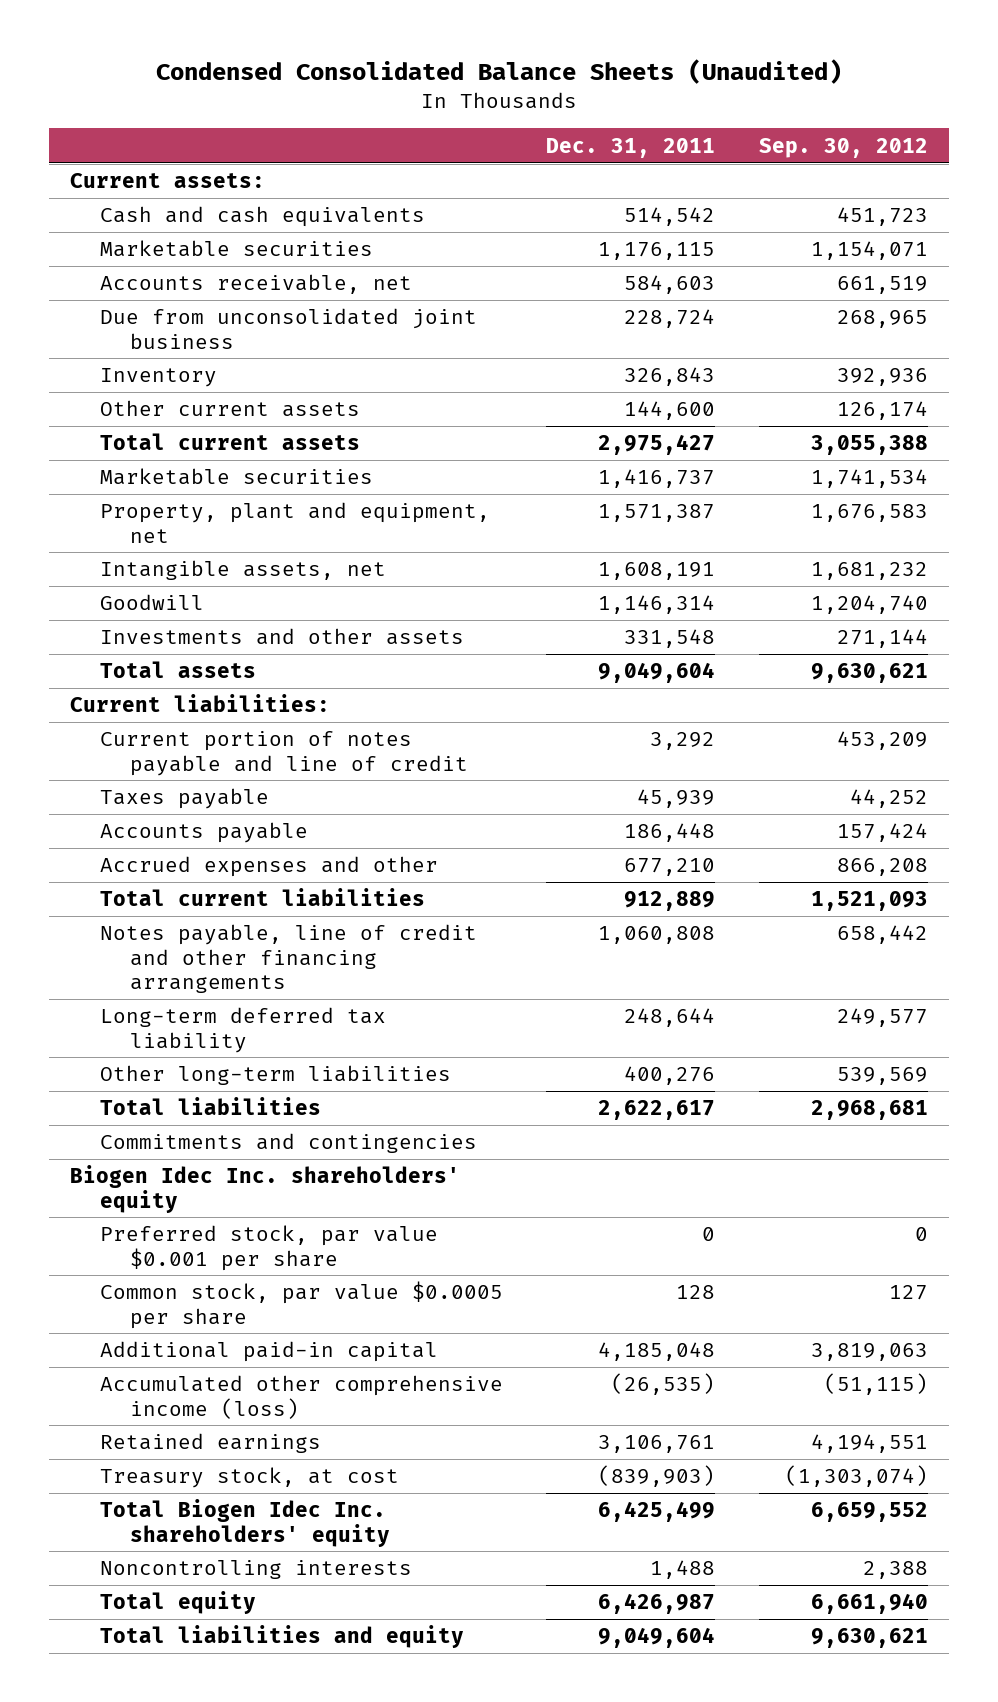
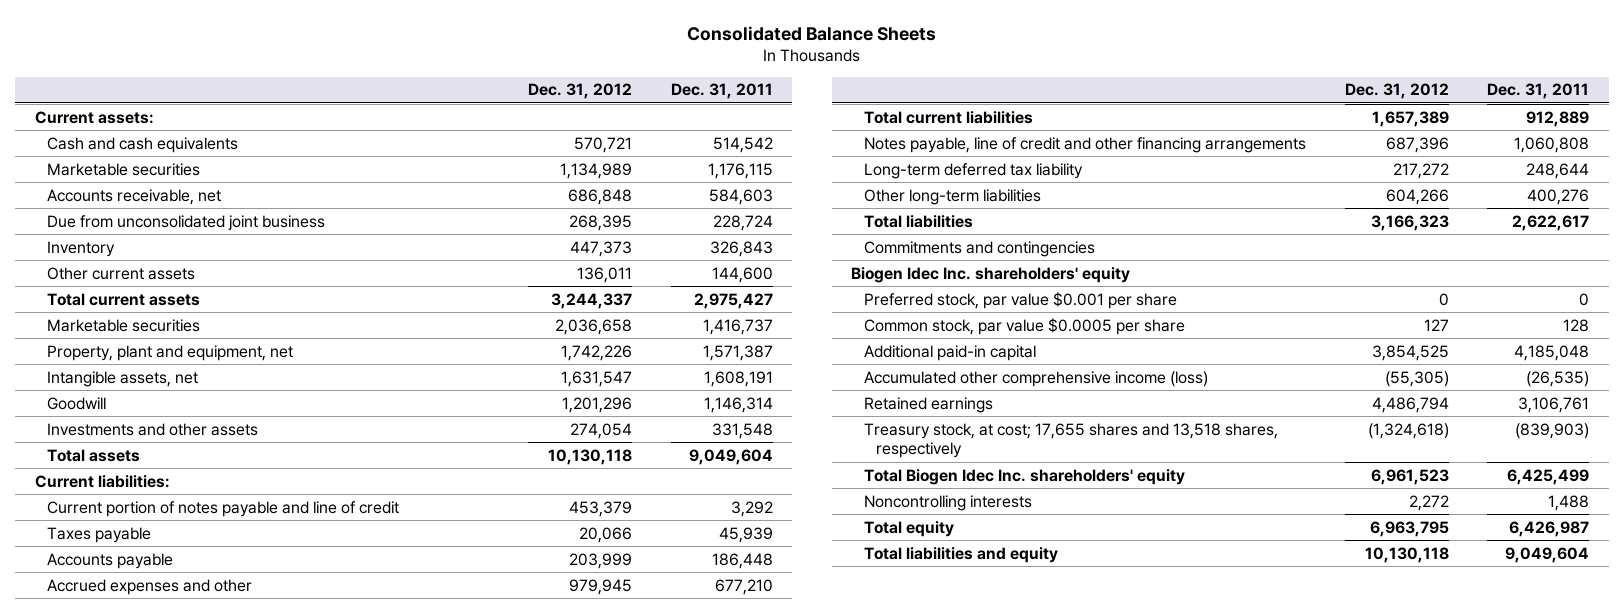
[156,59,843,85] Condensed Consolidated Balance Sheets (Unaudited) -> [686,25,936,41] Consolidated Balance Sheets
[758,137,928,158] Sep. 30, 2012 -> none
none -> [528,83,633,100] Dec. 31, 2012
[100,1467,400,1489] Treasury stock, at cost -> [863,422,1278,459] Treasury stock, at cost; 17,655 shares and 13,518 shares, respectively

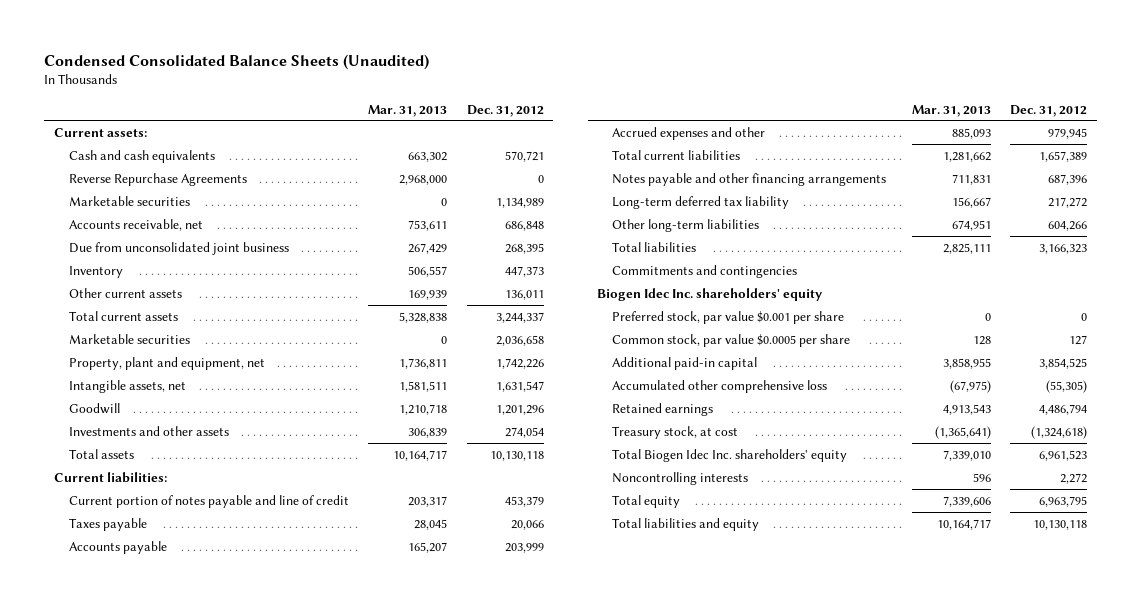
[686,25,936,41] Consolidated Balance Sheets -> [44,53,430,70] Condensed Consolidated Balance Sheets (Unaudited)
[670,83,773,100] Dec. 31, 2011 -> none
none -> [368,104,448,117] Mar. 31, 2013
none -> [68,172,247,186] Reverse Repurchase Agreements
[863,136,1306,153] Notes payable, line of credit and other financing arrangements -> [612,172,887,186] Notes payable and other financing arrangements
[863,370,1208,387] Accumulated other comprehensive income (loss) -> [612,379,828,393] Accumulated other comprehensive loss
[863,422,1278,459] Treasury stock, at cost; 17,655 shares and 13,518 shares, respectively -> [612,425,739,439] Treasury stock, at cost

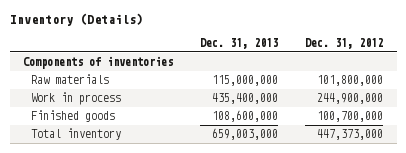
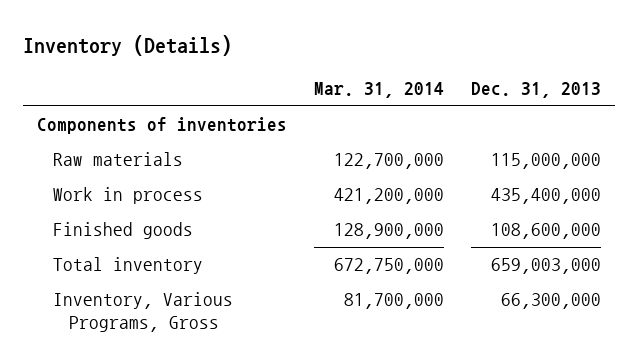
[305,37,384,49] Dec. 31, 2012 -> none
none -> [314,82,445,99] Mar. 31, 2014
none -> [52,292,233,332] Inventory, Various Programs, Gross

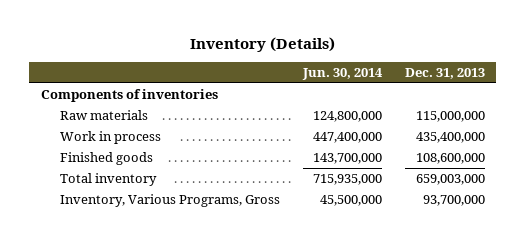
[314,82,445,99] Mar. 31, 2014 -> none
none -> [301,68,383,81] Jun. 30, 2014
[501,293,602,310] 66,300,000 -> [422,194,485,206] 93,700,000

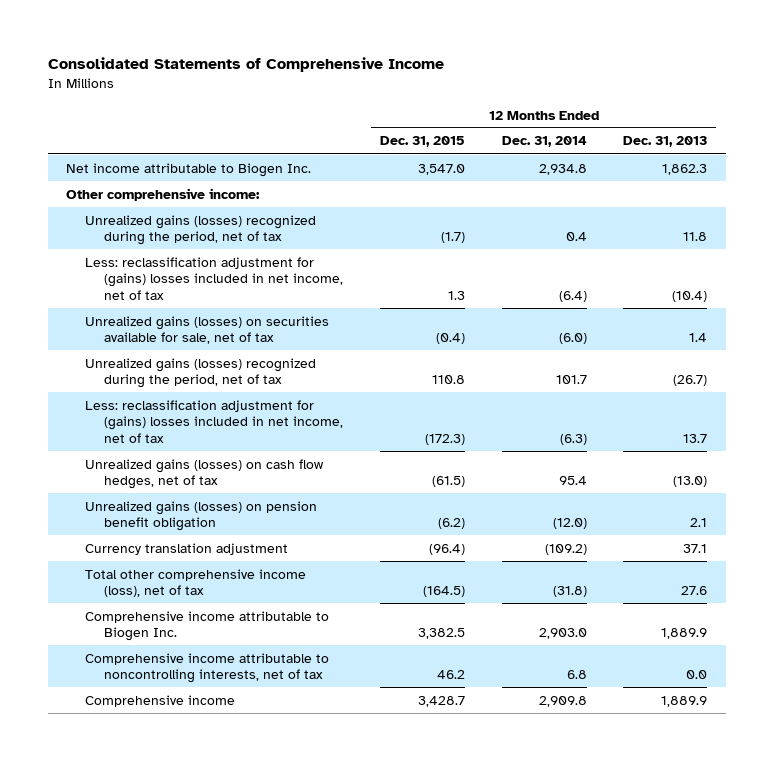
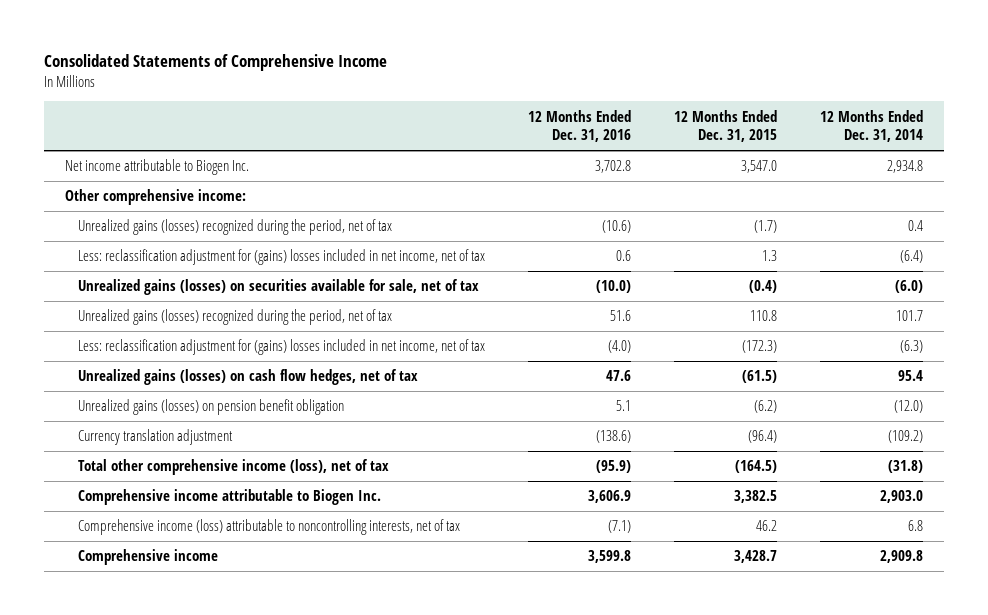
[623,136,708,148] Dec. 31, 2013 -> none
none -> [527,109,631,143] 12 Months Ended Dec. 31, 2016
[85,652,330,684] Comprehensive income attributable to noncontrolling interests, net of tax -> [77,519,460,536] Comprehensive income (loss) attributable to noncontrolling interests, net of tax

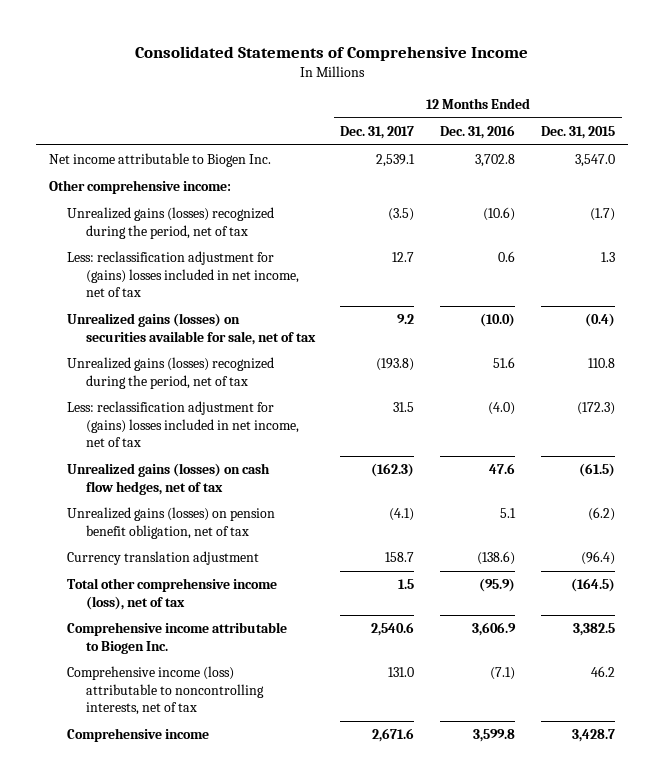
[819,109,923,143] 12 Months Ended Dec. 31, 2014 -> none
none -> [340,126,415,140] Dec. 31, 2017
[77,399,344,416] Unrealized gains (losses) on pension benefit obligation -> [67,507,276,539] Unrealized gains (losses) on pension benefit obligation, net of tax

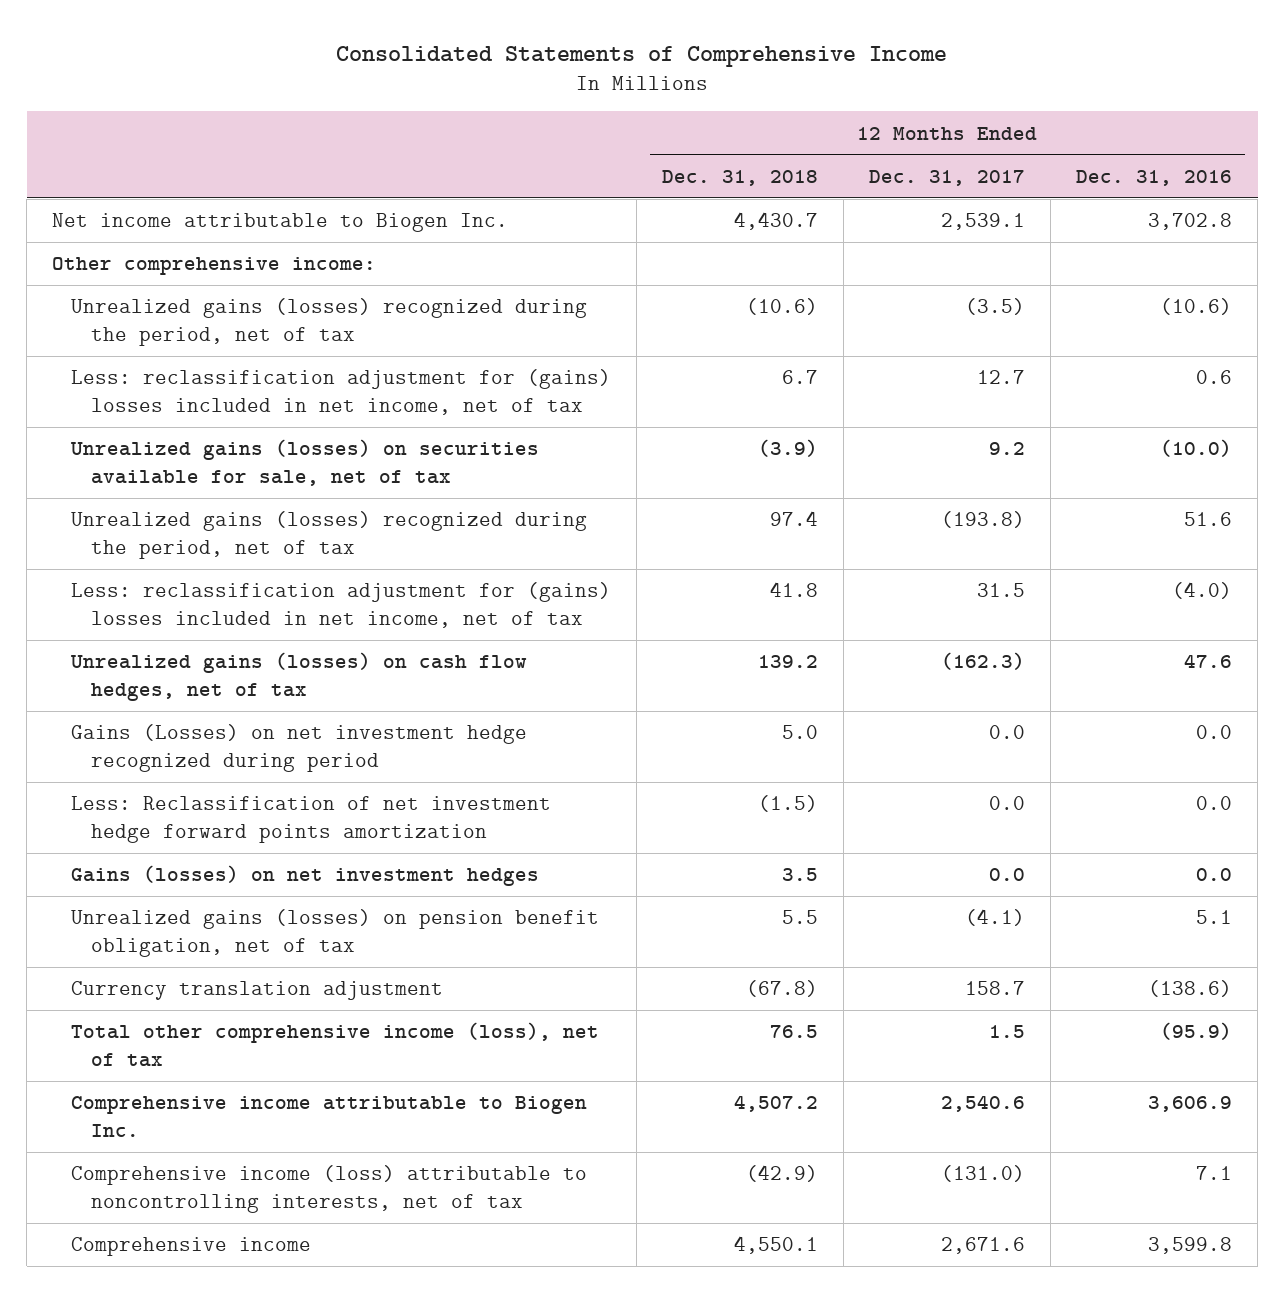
[541,126,616,140] Dec. 31, 2015 -> none
none -> [662,169,819,186] Dec. 31, 2018
none -> [71,724,528,772] Gains (Losses) on net investment hedge recognized during period
none -> [71,796,552,843] Less: Reclassification of net investment hedge forward points amortization
none -> [71,865,540,887] Gains (losses) on net investment hedges
[388,667,415,678] 131.0 -> [941,1165,1026,1183] (131.0)
[490,667,516,681] (7.1) -> [1196,1166,1233,1181] 7.1

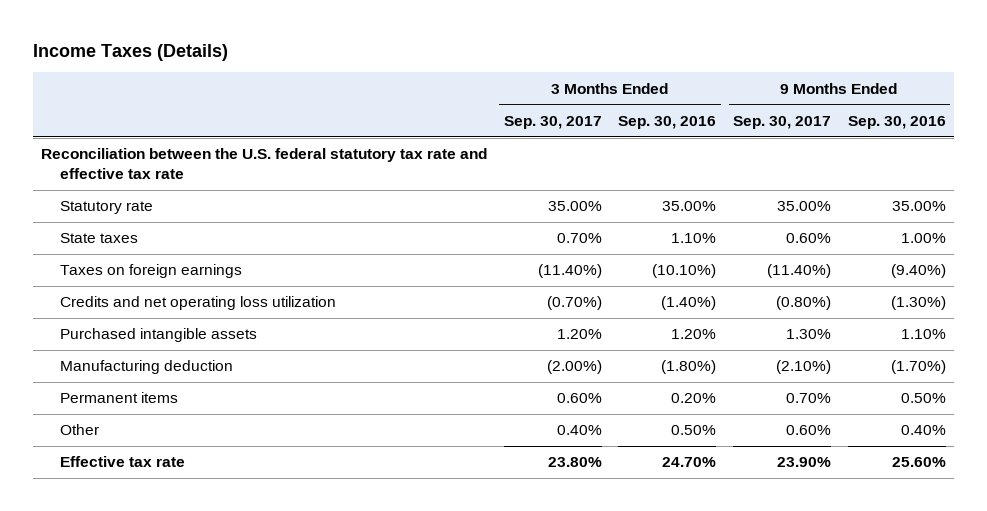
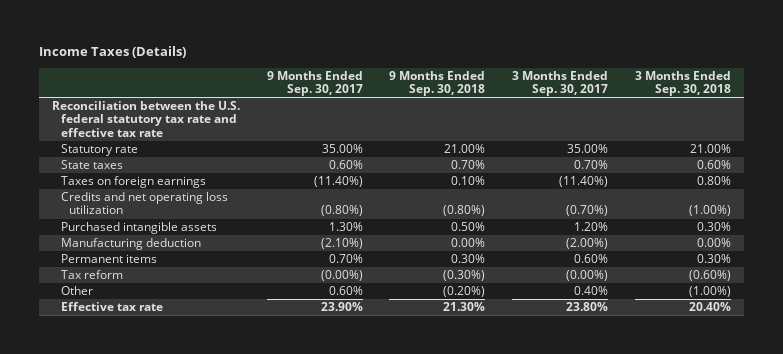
[618,115,717,129] Sep. 30, 2016 -> none
[847,115,946,129] Sep. 30, 2016 -> none
none -> [389,70,486,97] 9 Months Ended Sep. 30, 2018
none -> [634,70,731,97] 3 Months Ended Sep. 30, 2018
none -> [60,270,123,280] Tax reform

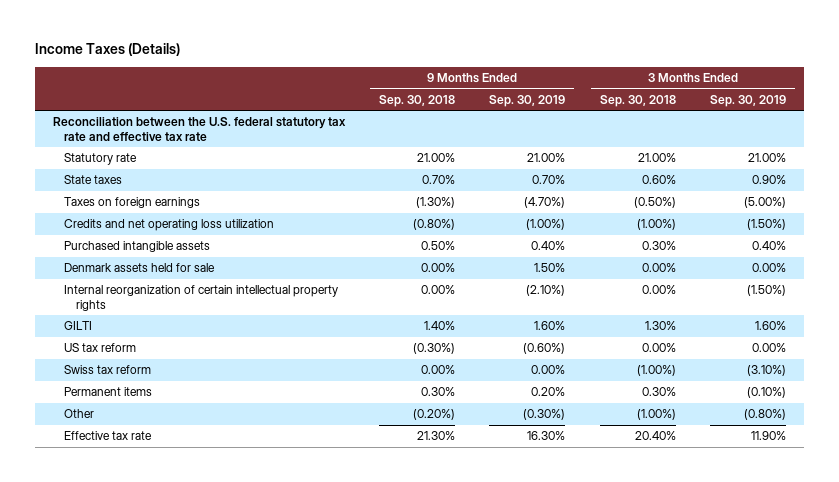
[266,70,363,97] 9 Months Ended Sep. 30, 2017 -> none
[512,70,609,97] 3 Months Ended Sep. 30, 2017 -> none
none -> [489,94,566,107] Sep. 30, 2019
none -> [710,94,787,107] Sep. 30, 2019
[451,176,486,186] 0.10% -> [415,197,455,209] (1.30%)
[696,176,731,186] 0.80% -> [633,197,676,209] (0.50%)
[60,238,201,251] Manufacturing deduction -> none
none -> [64,263,216,273] Denmark assets held for sale
none -> [64,285,339,311] Internal reorganization of certain intellectual property rights
none -> [64,321,93,331] GILTI
none -> [64,343,137,353] US tax reform
none -> [64,365,152,375] Swiss tax reform
[60,270,123,280] Tax reform -> none

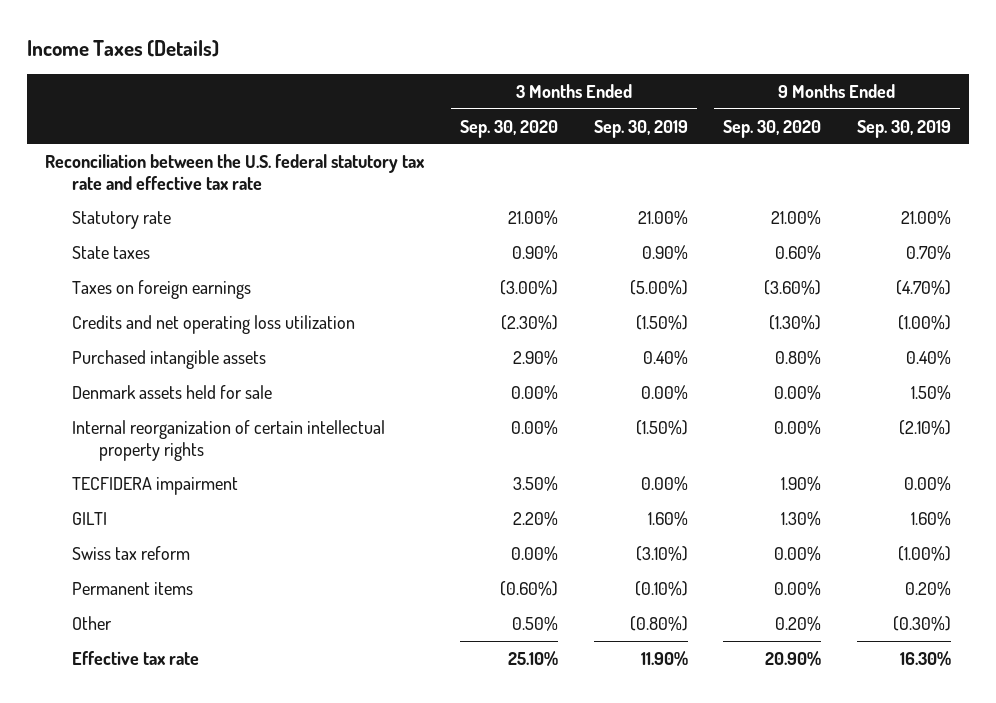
[378,94,455,107] Sep. 30, 2018 -> none
[599,94,676,107] Sep. 30, 2018 -> none
none -> [459,119,558,138] Sep. 30, 2020
none -> [723,119,822,138] Sep. 30, 2020
none -> [72,477,239,496] TECFIDERA impairment
[64,343,137,353] US tax reform -> none
[531,365,566,375] 0.00% -> [898,546,952,562] (1.00%)

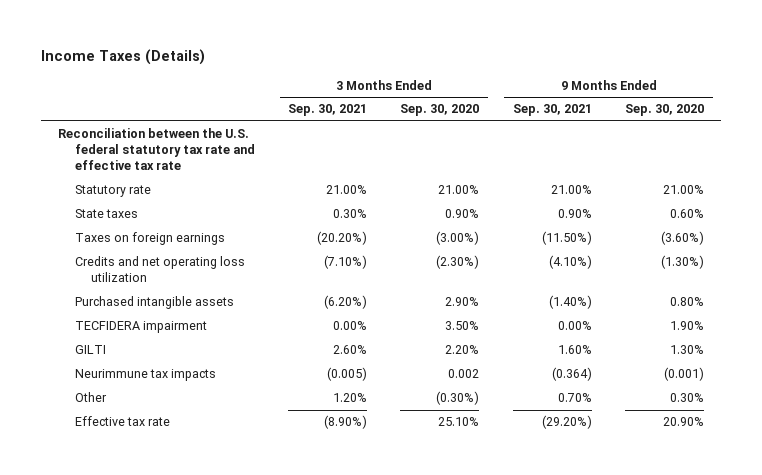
[593,119,688,138] Sep. 30, 2019 -> none
[857,119,952,138] Sep. 30, 2019 -> none
none -> [287,104,367,117] Sep. 30, 2021
none -> [512,104,592,117] Sep. 30, 2021
[72,385,273,400] Denmark assets held for sale -> none
[72,420,386,461] Internal reorganization of certain intellectual property rights -> none
[72,546,191,561] Swiss tax reform -> none
[72,582,194,596] Permanent items -> none
none -> [74,369,216,382] Neurimmune tax impacts
[511,616,558,632] 0.50% -> [436,391,480,406] (0.30%)
[775,616,822,632] 0.20% -> [670,393,705,403] 0.30%

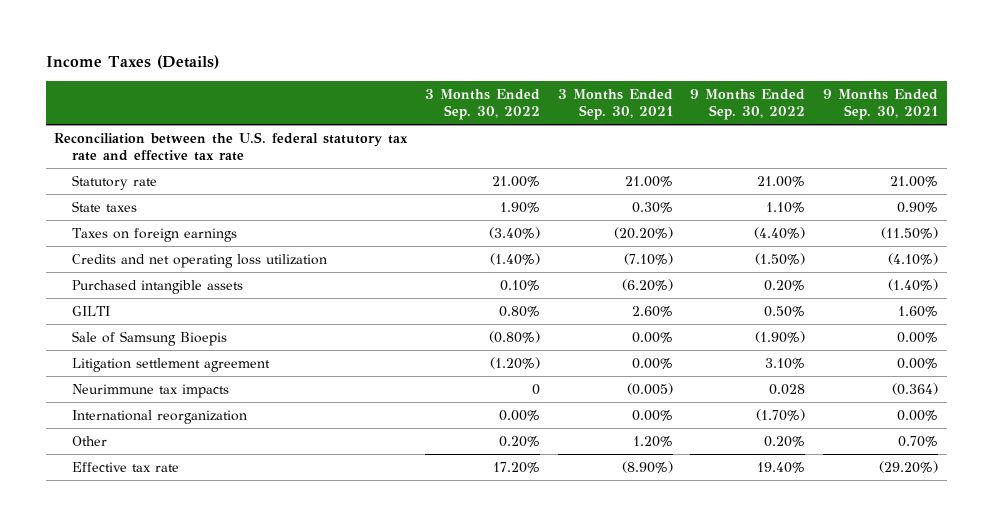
[400,104,480,117] Sep. 30, 2020 -> none
[625,104,705,117] Sep. 30, 2020 -> none
none -> [424,88,540,120] 3 Months Ended Sep. 30, 2022
none -> [690,88,806,120] 9 Months Ended Sep. 30, 2022
[74,321,207,334] TECFIDERA impairment -> none
none -> [72,330,228,346] Sale of Samsung Bioepis
none -> [72,357,271,372] Litigation settlement agreement
none -> [72,409,248,424] International reorganization

